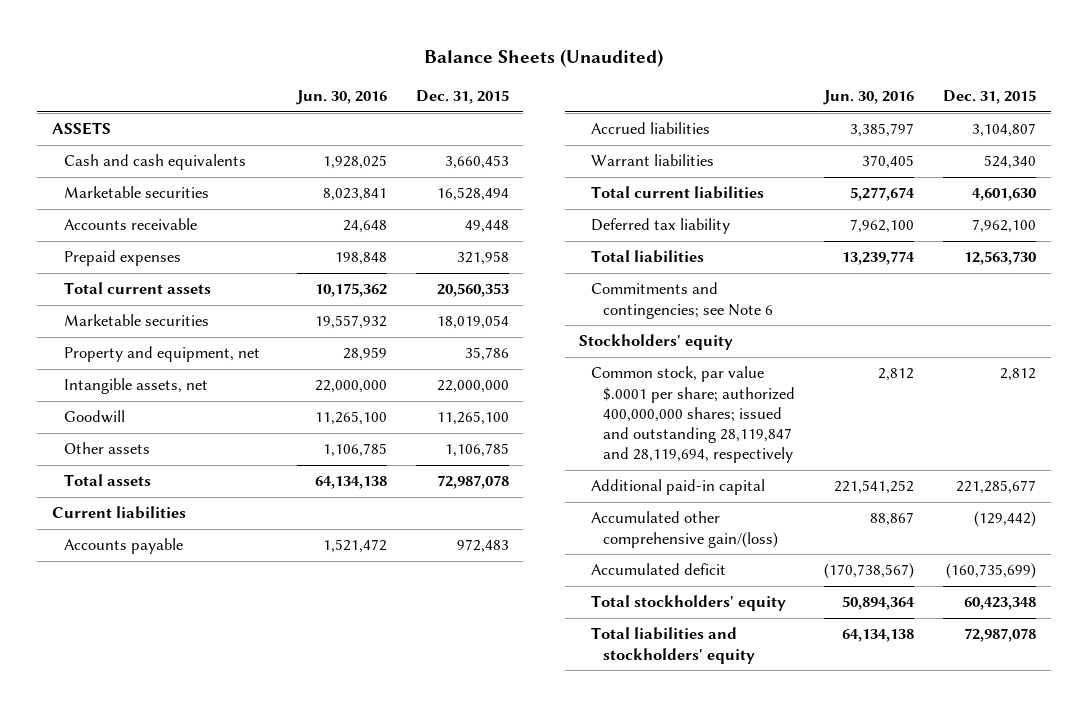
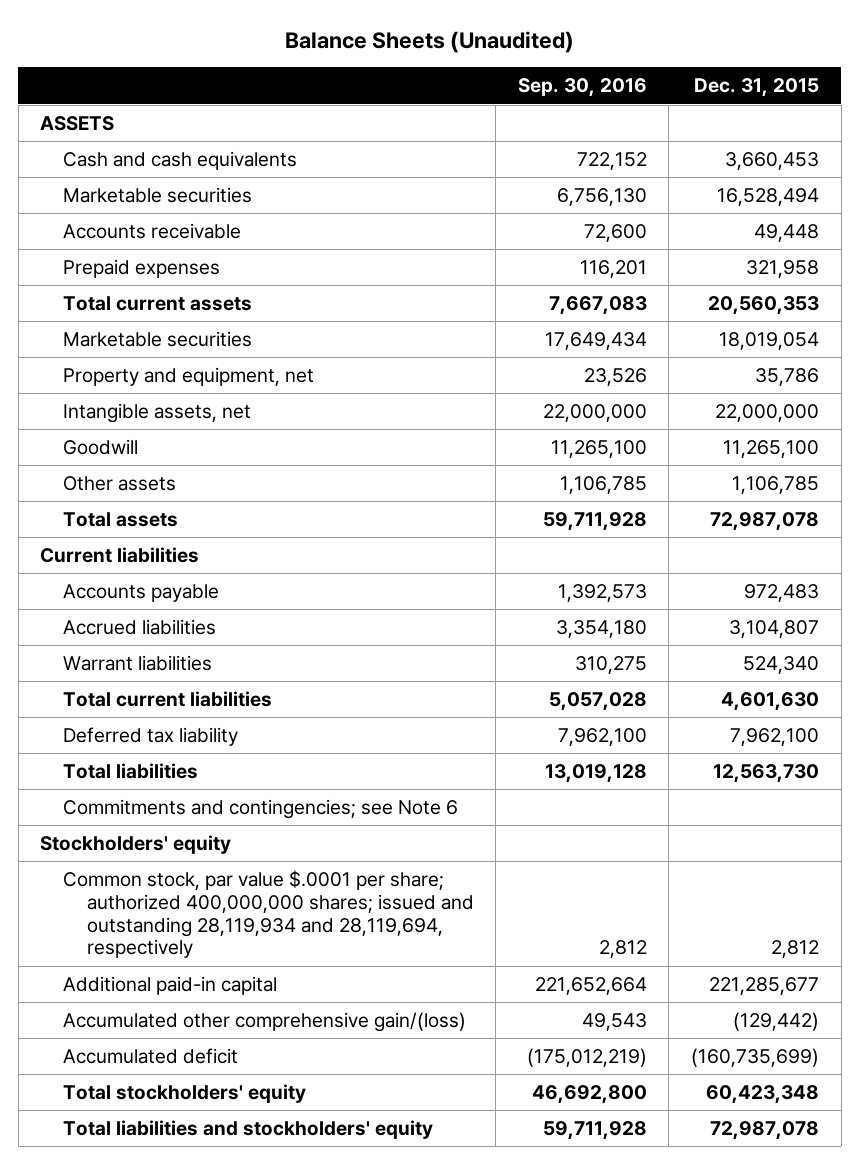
[296,90,388,106] Jun. 30, 2016 -> none
none -> [517,78,647,98] Sep. 30, 2016
[591,366,796,464] Common stock, par value $.0001 per share; authorized 400,000,000 shares; issued and outstanding 28,119,847 and 28,119,694, respectively -> [63,869,474,959] Common stock, par value $.0001 per share; authorized 400,000,000 shares; issued and outstanding 28,119,934 and 28,119,694, respectively

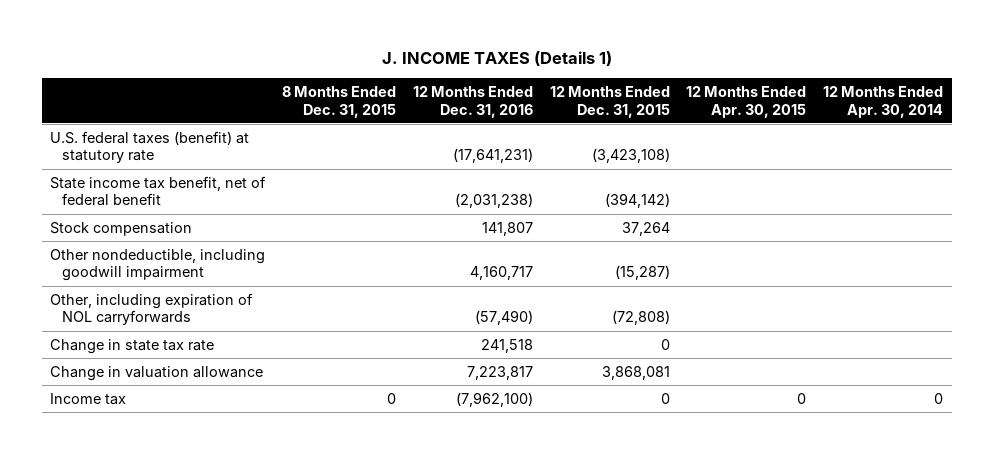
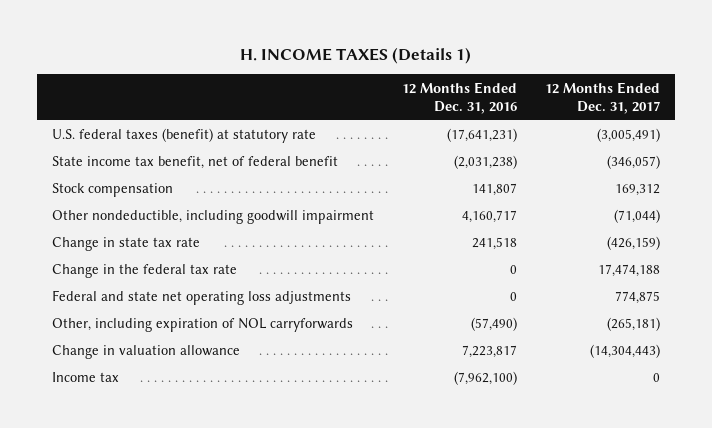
[381,51,612,67] J. INCOME TAXES (Details 1) -> [239,46,471,64] H. INCOME TAXES (Details 1)
[282,86,397,118] 8 Months Ended Dec. 31, 2015 -> none
[549,86,670,118] 12 Months Ended Dec. 31, 2015 -> none
[686,86,807,118] 12 Months Ended Apr. 30, 2015 -> none
[823,86,944,118] 12 Months Ended Apr. 30, 2014 -> none
none -> [545,81,661,115] 12 Months Ended Dec. 31, 2017
none -> [51,264,237,279] Change in the federal tax rate
none -> [51,290,351,306] Federal and state net operating loss adjustments
[50,292,254,326] Other, including expiration of NOL carryforwards -> [51,318,353,333] Other, including expiration of NOL carryforwards

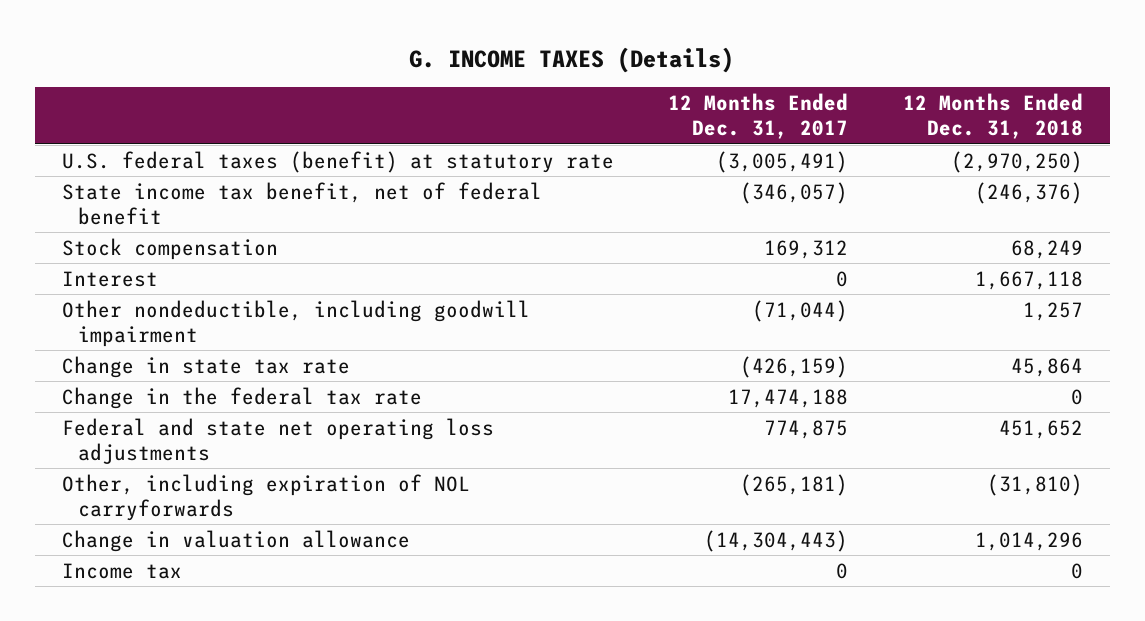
[239,46,471,64] H. INCOME TAXES (Details 1) -> [409,46,735,73] G. INCOME TAXES (Details)
[401,81,517,115] 12 Months Ended Dec. 31, 2016 -> none
none -> [902,93,1083,140] 12 Months Ended Dec. 31, 2018
none -> [62,270,159,287] Interest

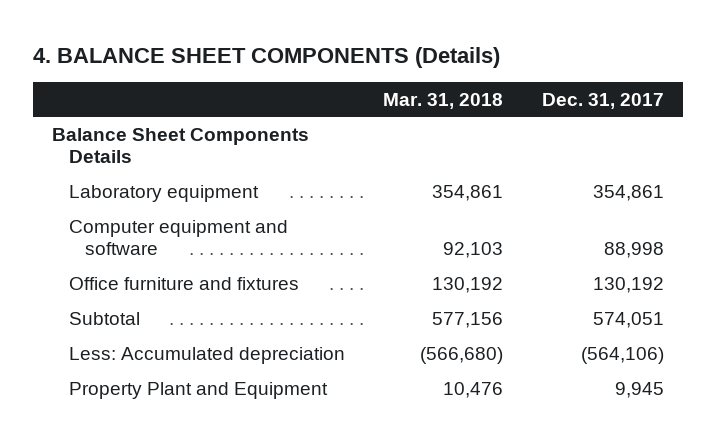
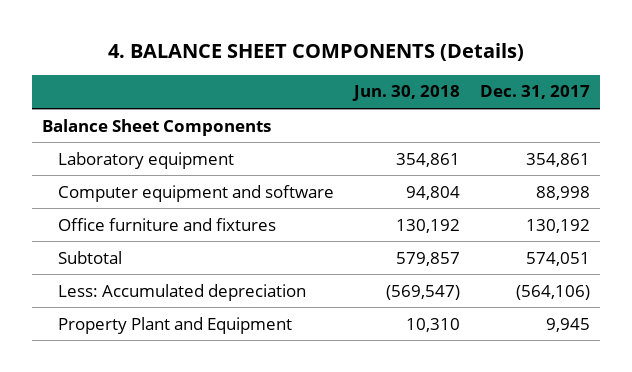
[383,92,504,109] Mar. 31, 2018 -> none
none -> [352,85,461,102] Jun. 30, 2018
[52,127,310,164] Balance Sheet Components Details -> [42,118,272,136] Balance Sheet Components

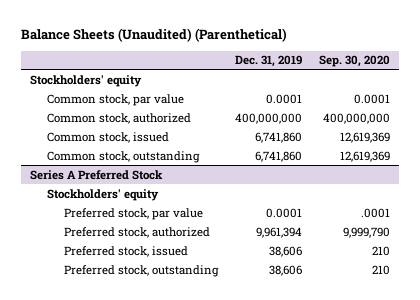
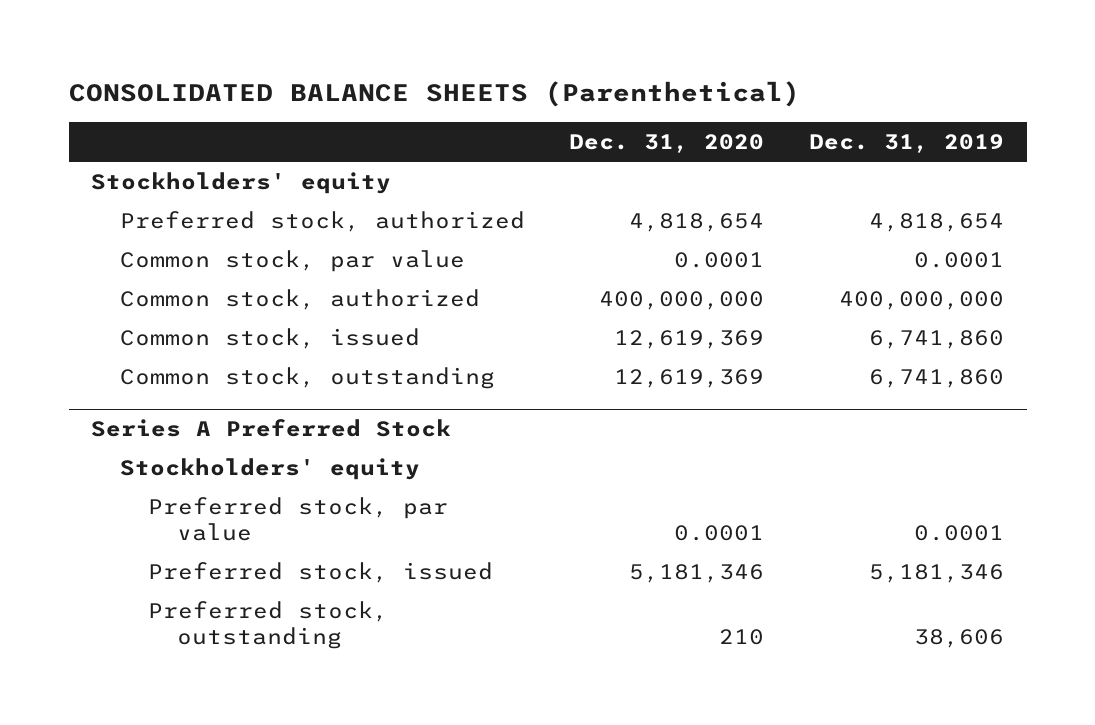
[21,28,288,43] Balance Sheets (Unaudited) (Parenthetical) -> [68,81,800,108] CONSOLIDATED BALANCE SHEETS (Parenthetical)
[319,55,391,68] Sep. 30, 2020 -> none
none -> [569,133,765,153] Dec. 31, 2020
none -> [119,210,525,232] Preferred stock, authorized
[64,226,211,238] Preferred stock, authorized -> none
[269,245,303,257] 38,606 -> [869,563,1005,583] 5,181,346

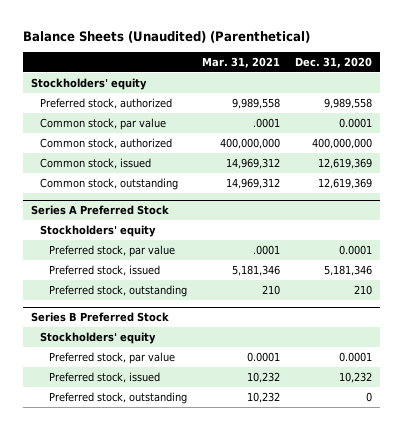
[68,81,800,108] CONSOLIDATED BALANCE SHEETS (Parenthetical) -> [23,30,311,43] Balance Sheets (Unaudited) (Parenthetical)
[809,133,1005,153] Dec. 31, 2019 -> none
none -> [202,57,281,69] Mar. 31, 2021
[629,212,765,232] 4,818,654 -> [324,98,373,110] 9,989,558
none -> [30,312,169,323] Series B Preferred Stock
none -> [39,332,156,345] Stockholders' equity
none -> [48,352,175,365] Preferred stock, par value
none -> [48,372,160,384] Preferred stock, issued
none -> [48,392,187,405] Preferred stock, outstanding

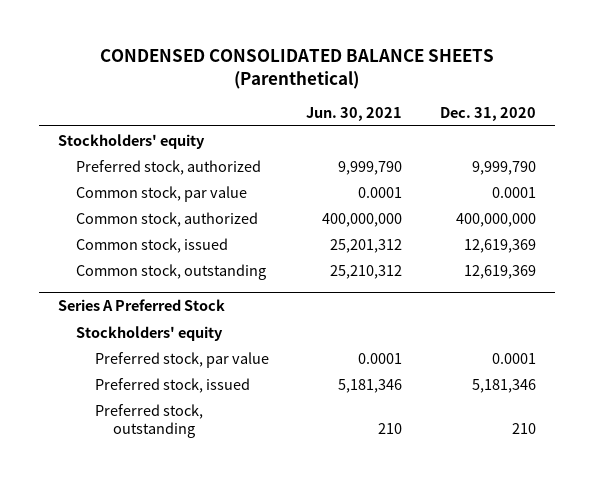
[23,30,311,43] Balance Sheets (Unaudited) (Parenthetical) -> [99,48,494,89] CONDENSED CONSOLIDATED BALANCE SHEETS (Parenthetical)
[202,57,281,69] Mar. 31, 2021 -> none
none -> [306,106,403,121] Jun. 30, 2021
[324,98,373,110] 9,989,558 -> [472,160,537,175] 9,999,790
[30,312,169,323] Series B Preferred Stock -> none
[39,332,156,345] Stockholders' equity -> none
[48,352,175,365] Preferred stock, par value -> none
[48,372,160,384] Preferred stock, issued -> none
[48,392,187,405] Preferred stock, outstanding -> none

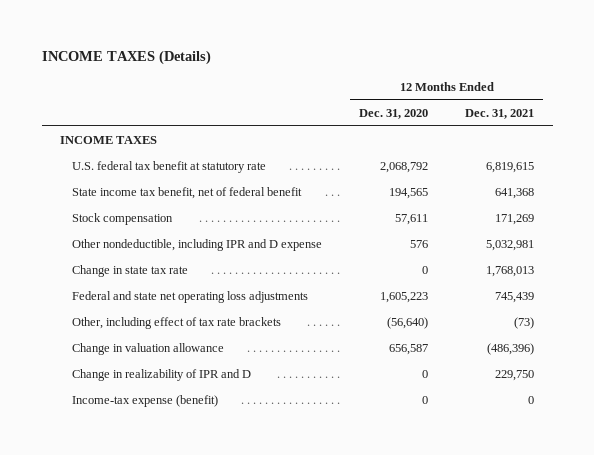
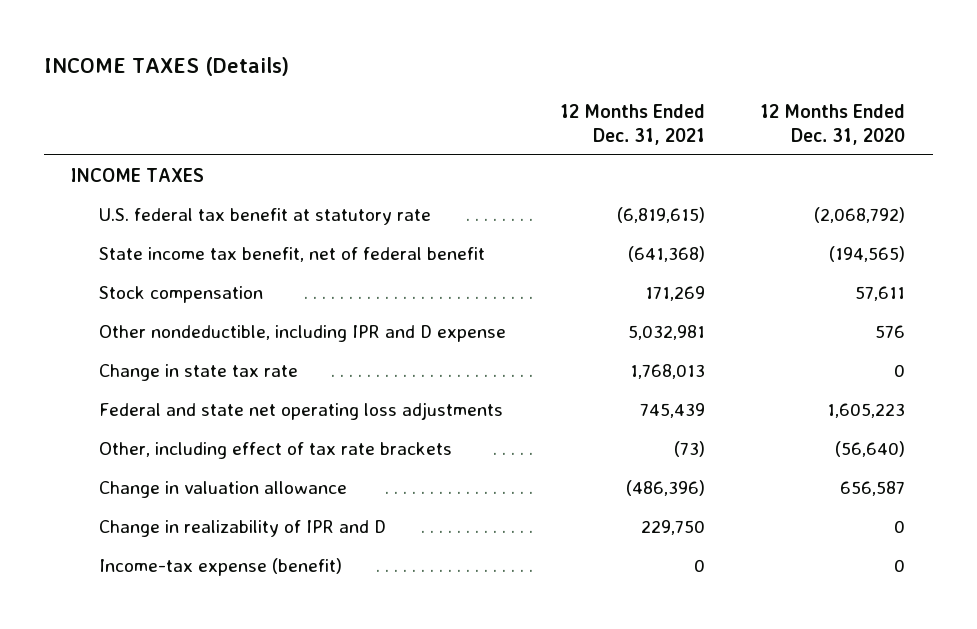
[379,162,428,174] 2,068,792 -> [814,206,906,223] (2,068,792)
[486,162,535,174] 6,819,615 -> [617,206,706,223] (6,819,615)
[388,188,428,200] 194,565 -> [829,245,906,262] (194,565)
[495,188,535,200] 641,368 -> [628,245,706,262] (641,368)

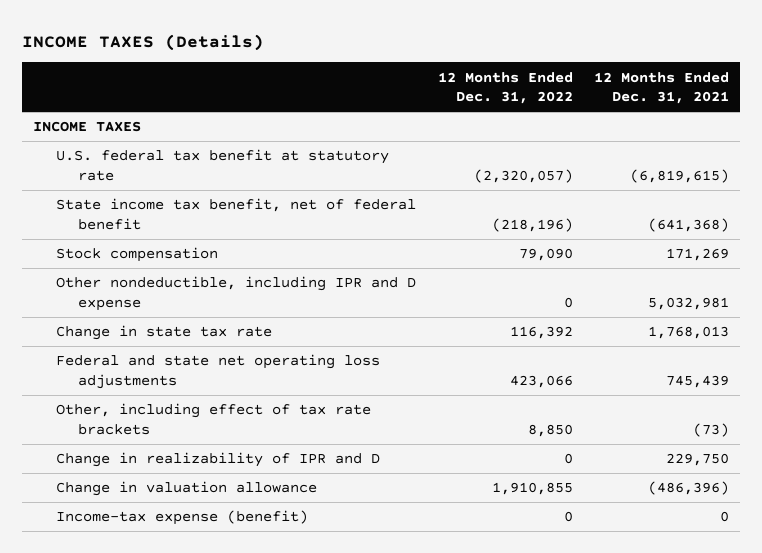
[760,103,906,145] 12 Months Ended Dec. 31, 2020 -> none
none -> [437,71,573,105] 12 Months Ended Dec. 31, 2022
[98,480,347,498] Change in valuation allowance -> [55,481,317,497] Change in valuation allowance

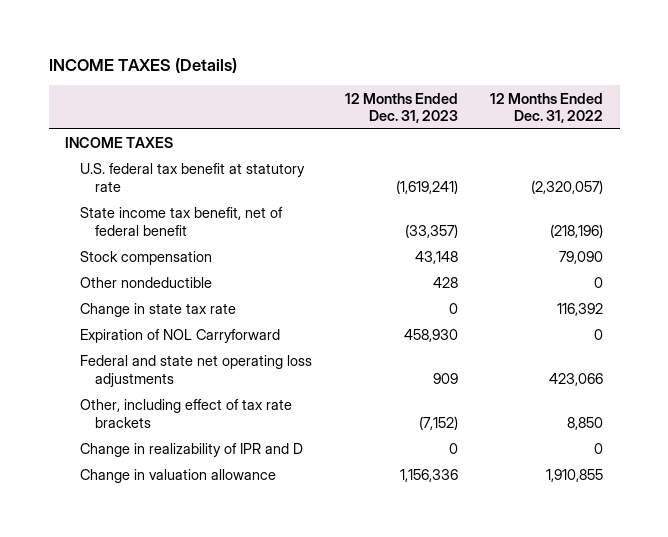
[594,71,730,105] 12 Months Ended Dec. 31, 2021 -> none
none -> [344,92,458,123] 12 Months Ended Dec. 31, 2023
[55,276,416,311] Other nondeductible, including IPR and D expense -> [79,277,212,289] Other nondeductible
none -> [79,329,280,344] Expiration of NOL Carryforward
[55,510,308,526] Income-tax expense (benefit) -> none

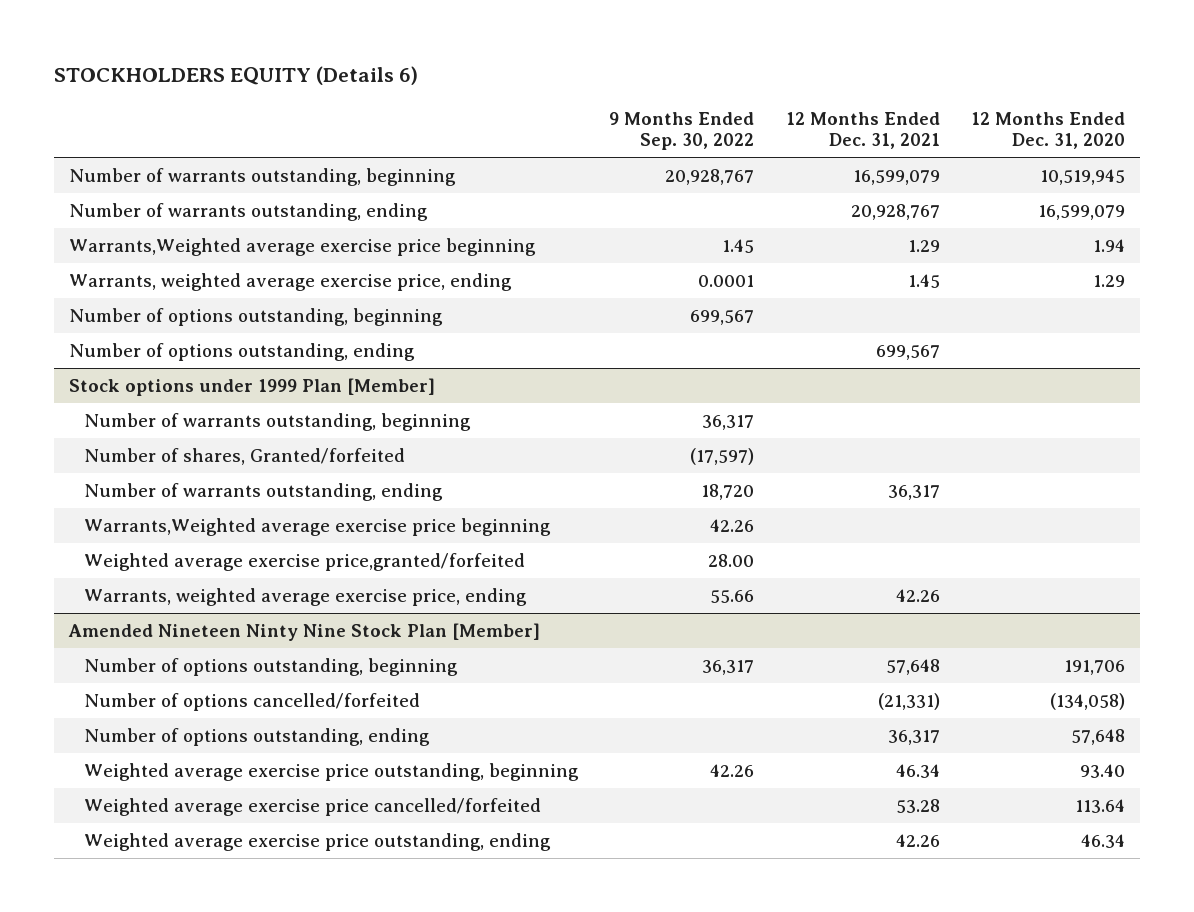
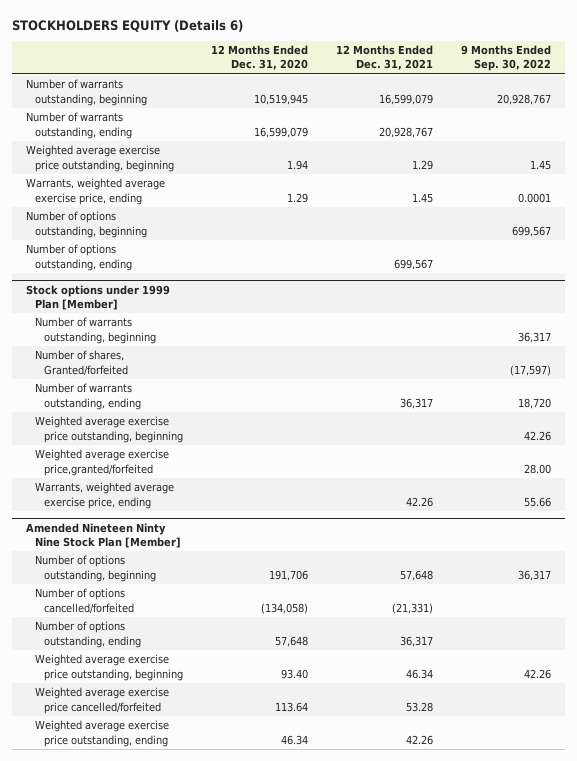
[69,238,537,257] Warrants,Weighted average exercise price beginning -> [26,145,175,172] Weighted average exercise price outstanding, beginning
[84,518,552,537] Warrants,Weighted average exercise price beginning -> [35,416,184,443] Weighted average exercise price outstanding, beginning

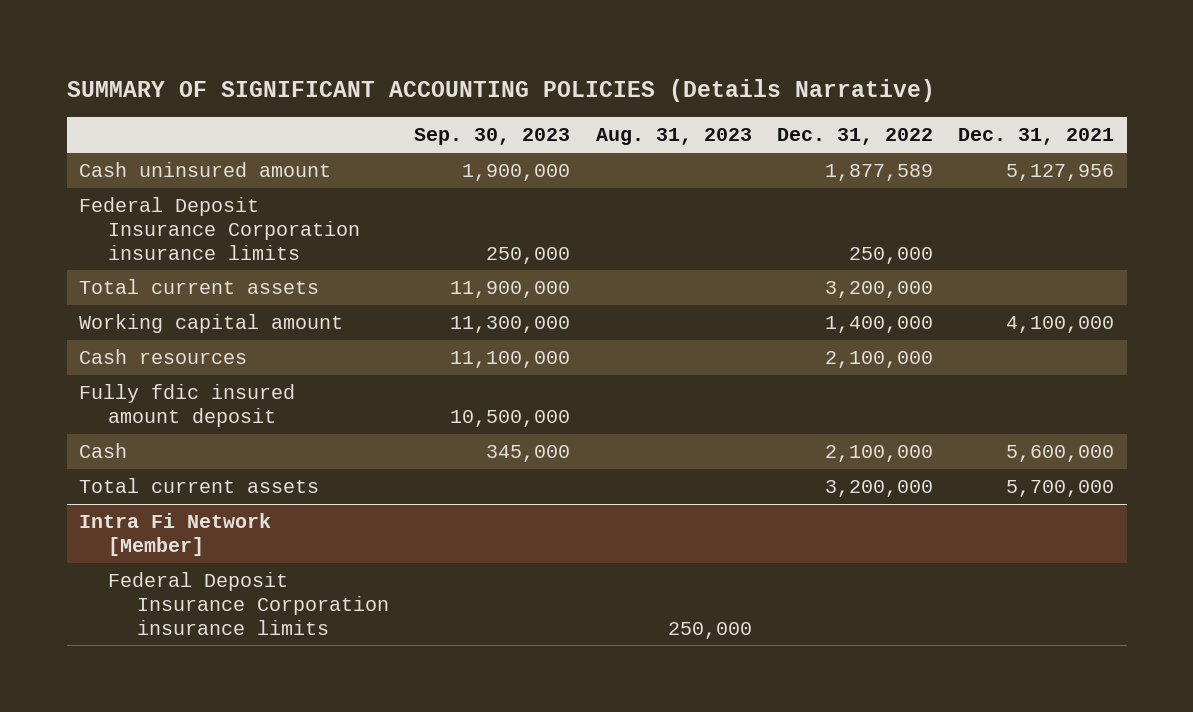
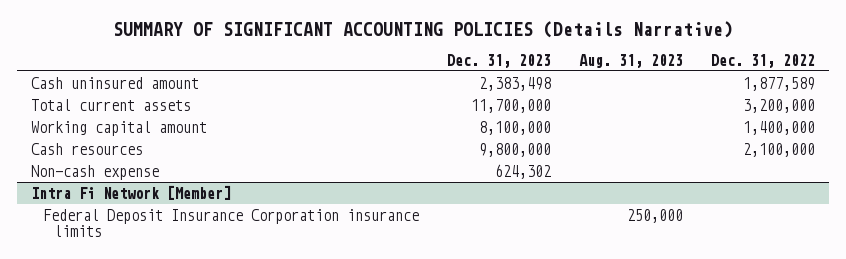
[414,128,571,146] Sep. 30, 2023 -> none
[958,128,1115,146] Dec. 31, 2021 -> none
none -> [446,53,551,68] Dec. 31, 2023
[79,196,361,260] Federal Deposit Insurance Corporation insurance limits -> none
[79,383,296,427] Fully fdic insured amount deposit -> none
[79,442,128,458] Cash -> none
[79,477,320,493] Total current assets -> none
none -> [30,164,159,180] Non-cash expense

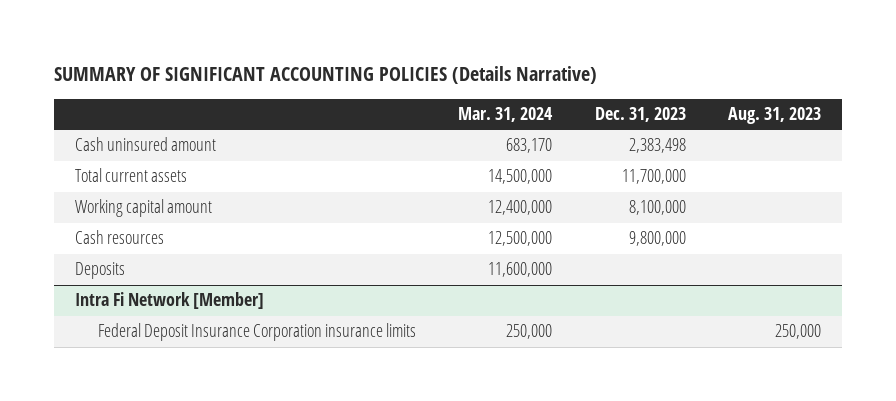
[710,53,815,68] Dec. 31, 2022 -> none
none -> [458,107,554,123] Mar. 31, 2024
[30,164,159,180] Non-cash expense -> none
none -> [75,262,126,280] Deposits

